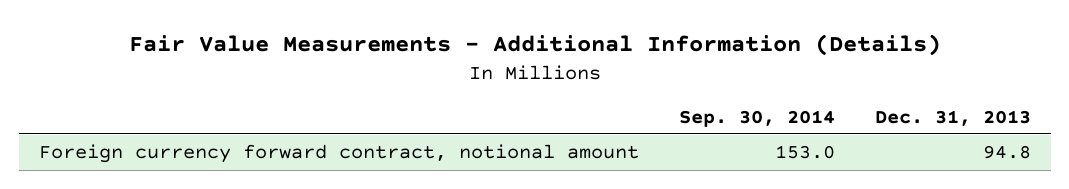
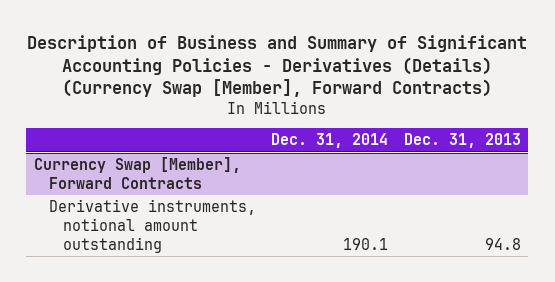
[128,33,941,56] Fair Value Measurements - Additional Information (Details) -> [27,35,528,98] Description of Business and Summary of Significant Accounting Policies - Derivatives (Details) (Currency Swap [Member], Forward Contracts)
[678,109,835,127] Sep. 30, 2014 -> none
none -> [271,133,389,149] Dec. 31, 2014
none -> [34,156,242,189] Currency Swap [Member], Forward Contracts
[38,144,639,164] Foreign currency forward contract, notional amount -> [48,198,256,253] Derivative instruments, notional amount outstanding

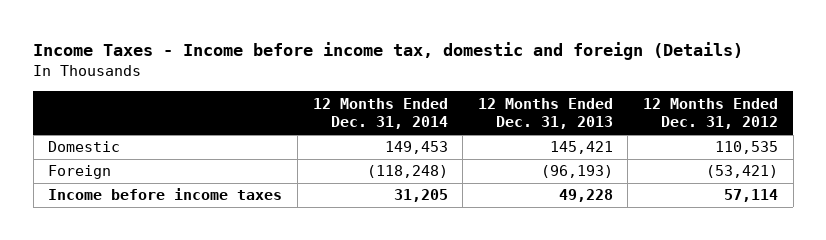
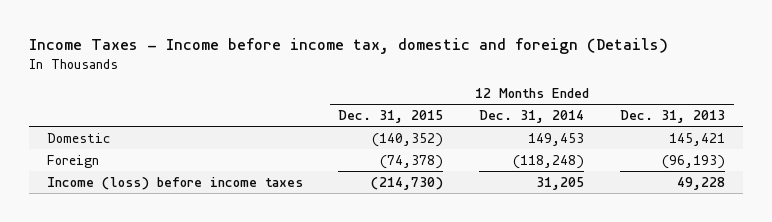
[642,97,778,130] 12 Months Ended Dec. 31, 2012 -> none
none -> [338,110,444,124] Dec. 31, 2015
[48,188,283,201] Income before income taxes -> [46,176,303,190] Income (loss) before income taxes

